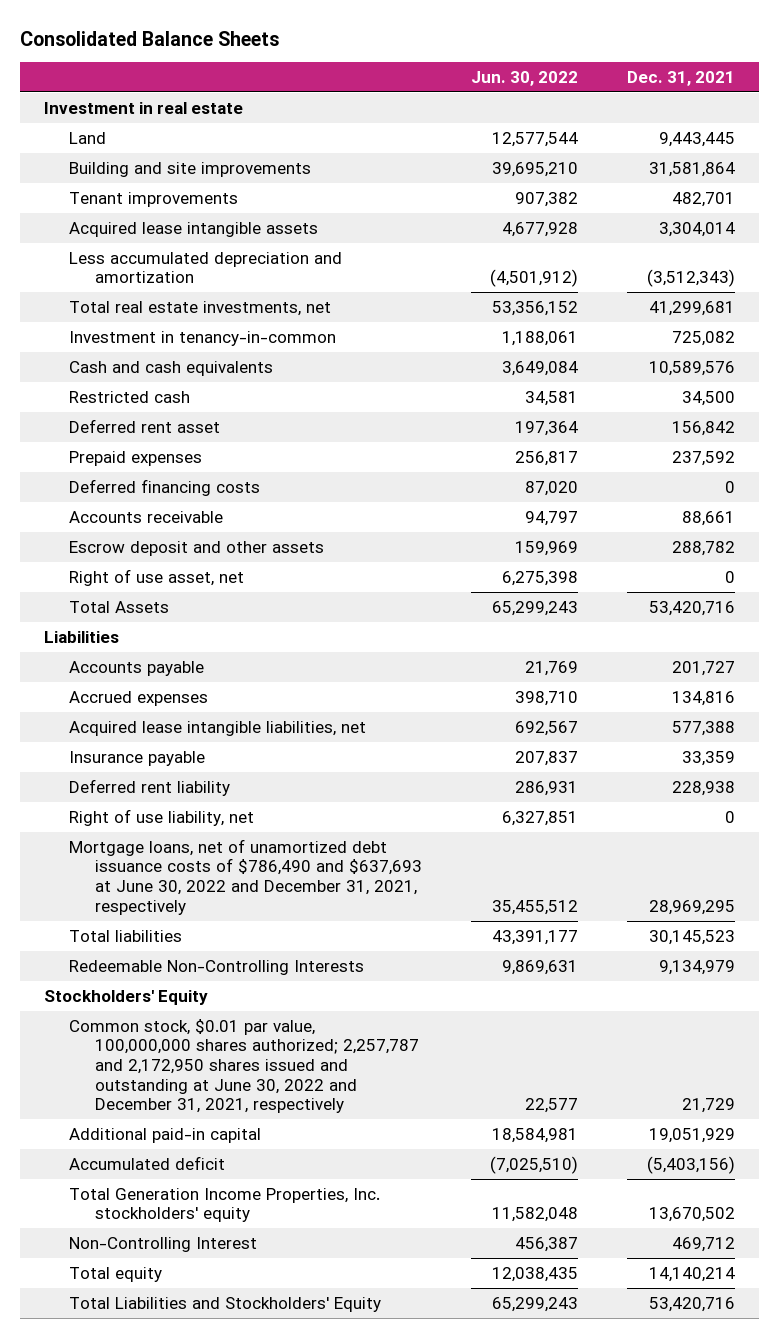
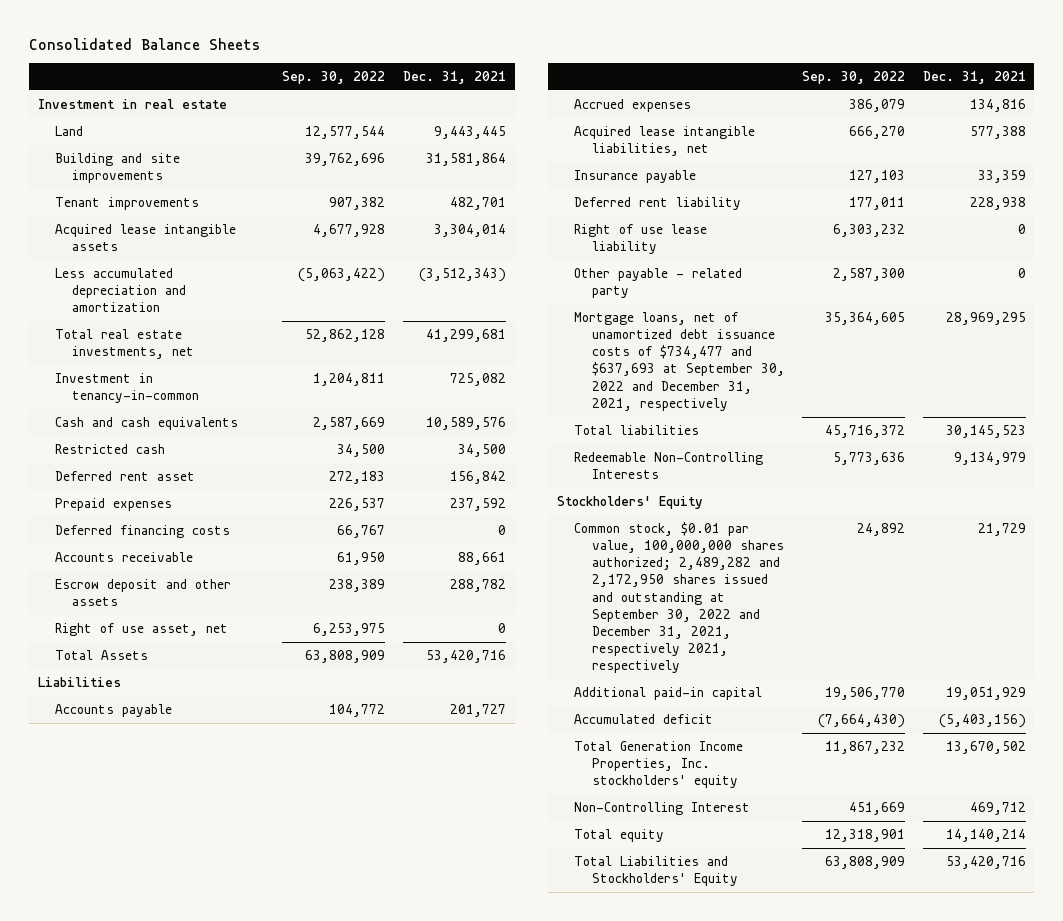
[470,71,578,87] Jun. 30, 2022 -> none
none -> [282,71,386,85] Sep. 30, 2022
[69,808,255,826] Right of use liability, net -> [574,223,708,255] Right of use lease liability
none -> [574,267,743,299] Other payable - related party
[69,838,422,915] Mortgage loans, net of unamortized debt issuance costs of $786,490 and $637,693 at June 30, 2022 and December 31, 2021, respectively -> [574,311,785,411] Mortgage loans, net of unamortized debt issuance costs of $734,477 and $637,693 at September 30, 2022 and December 31, 2021, respectively
[69,1018,419,1114] Common stock, $0.01 par value, 100,000,000 shares authorized; 2,257,787 and 2,172,950 shares issued and outstanding at June 30, 2022 and December 31, 2021, respectively -> [574,521,784,674] Common stock, $0.01 par value, 100,000,000 shares authorized; 2,489,282 and 2,172,950 shares issued and outstanding at September 30, 2022 and December 31, 2021, respectively 2021, respectively

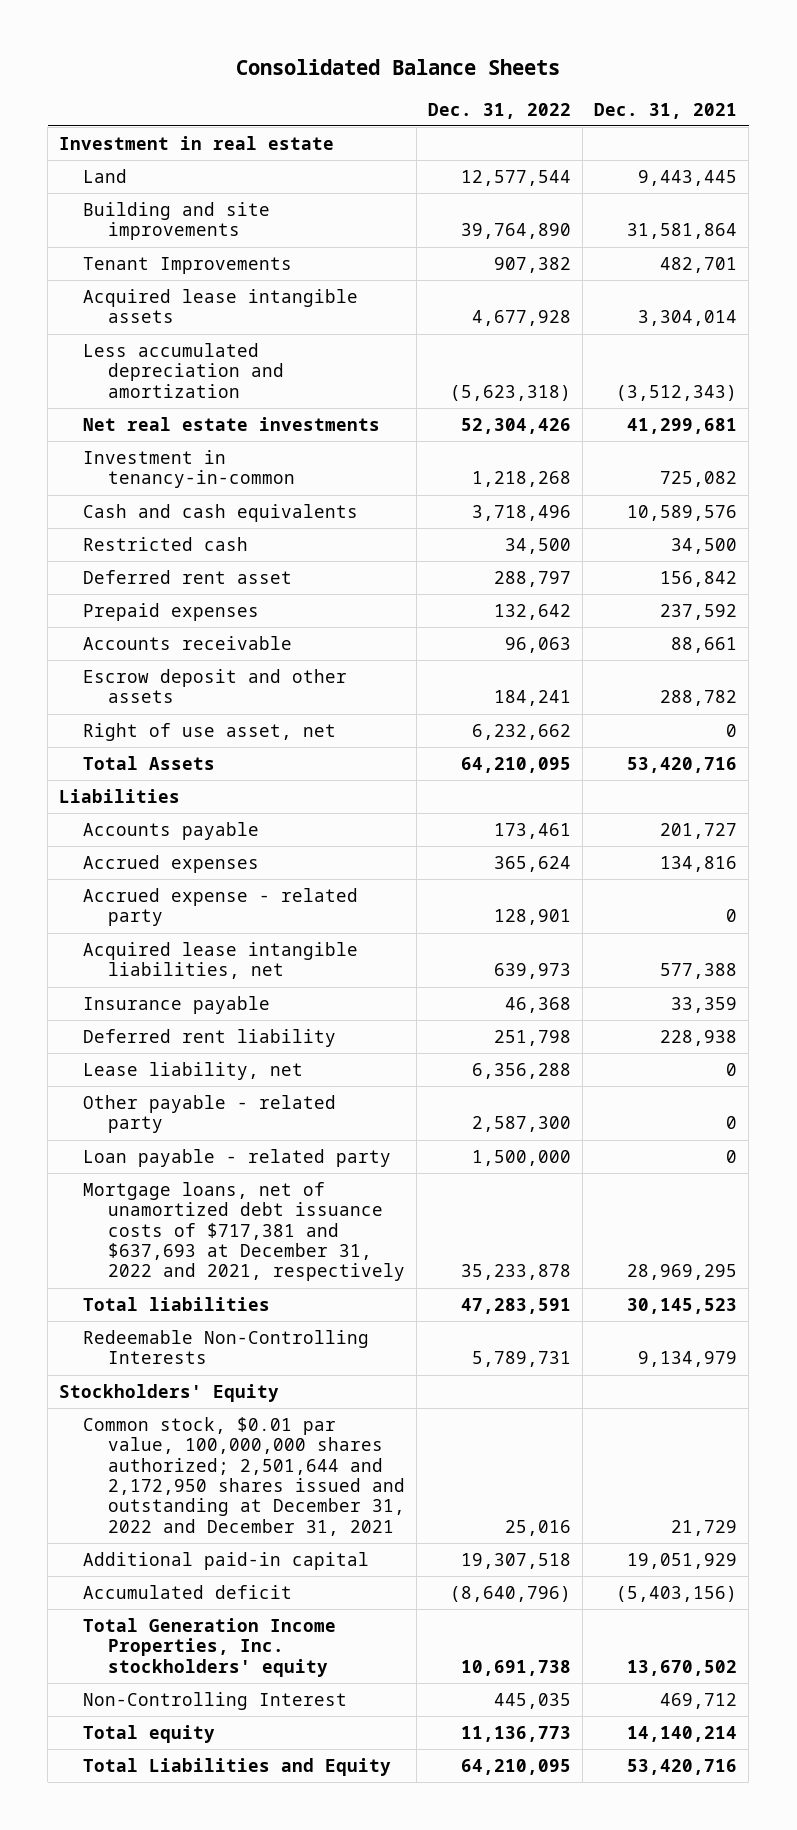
[282,71,386,85] Sep. 30, 2022 -> none
none -> [427,102,571,119] Dec. 31, 2022
[54,196,199,210] Tenant improvements -> [83,256,293,274] Tenant Improvements
[54,328,194,360] Total real estate investments, net -> [83,416,381,431] Net real estate investments
[54,524,230,538] Deferred financing costs -> none
none -> [83,887,359,927] Accrued expense - related party
[574,223,708,255] Right of use lease liability -> [83,1061,304,1080] Lease liability, net
none -> [83,1148,392,1167] Loan payable - related party
[574,311,785,411] Mortgage loans, net of unamortized debt issuance costs of $734,477 and $637,693 at September 30, 2022 and December 31, 2021, respectively -> [83,1181,405,1282] Mortgage loans, net of unamortized debt issuance costs of $717,381 and $637,693 at December 31, 2022 and 2021, respectively
[574,521,784,674] Common stock, $0.01 par value, 100,000,000 shares authorized; 2,489,282 and 2,172,950 shares issued and outstanding at September 30, 2022 and December 31, 2021, respectively 2021, respectively -> [83,1416,405,1536] Common stock, $0.01 par value, 100,000,000 shares authorized; 2,501,644 and 2,172,950 shares issued and outstanding at December 31, 2022 and December 31, 2021
[574,855,738,887] Total Liabilities and Stockholders' Equity -> [83,1757,392,1776] Total Liabilities and Equity

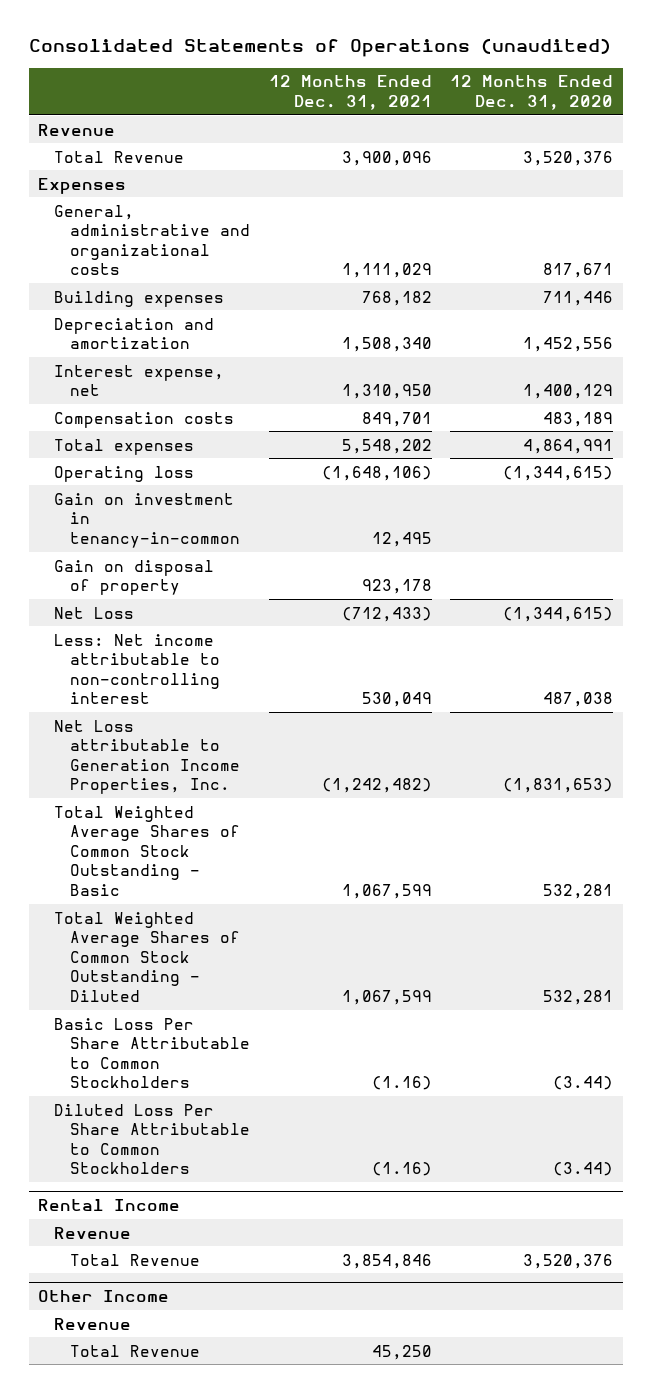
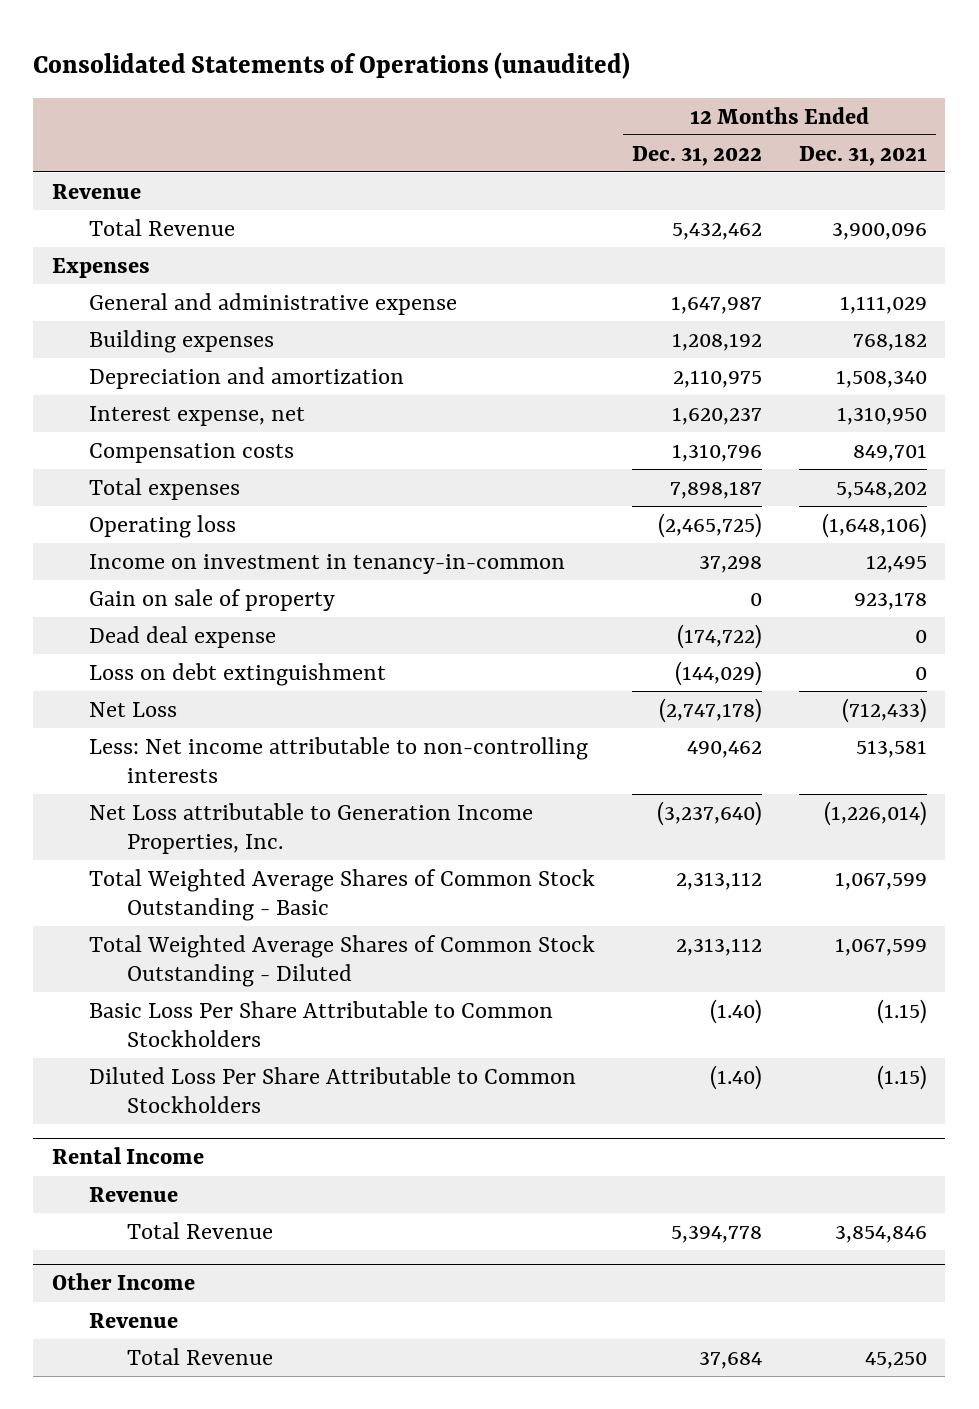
[450,75,614,110] 12 Months Ended Dec. 31, 2020 -> none
none -> [632,145,763,166] Dec. 31, 2022
[54,204,251,276] General, administrative and organizational costs -> [89,292,458,315] General and administrative expense
[54,492,241,548] Gain on investment in tenancy-in-common -> [89,553,566,574] Income on investment in tenancy-in-common
[54,559,215,596] Gain on disposal of property -> [89,588,336,611] Gain on sale of property
none -> [89,625,277,648] Dead deal expense
none -> [89,662,387,686] Loss on debt extinguishment
[54,633,221,705] Less: Net income attributable to non-controlling interest -> [89,736,589,783] Less: Net income attributable to non-controlling interests
[361,692,432,708] 530,049 -> [855,739,927,758] 513,581
[321,778,432,794] (1,242,482) -> [823,800,927,826] (1,226,014)
[371,1076,432,1091] (1.16) -> [876,998,927,1024] (1.15)
[371,1162,432,1177] (1.16) -> [876,1064,927,1090] (1.15)

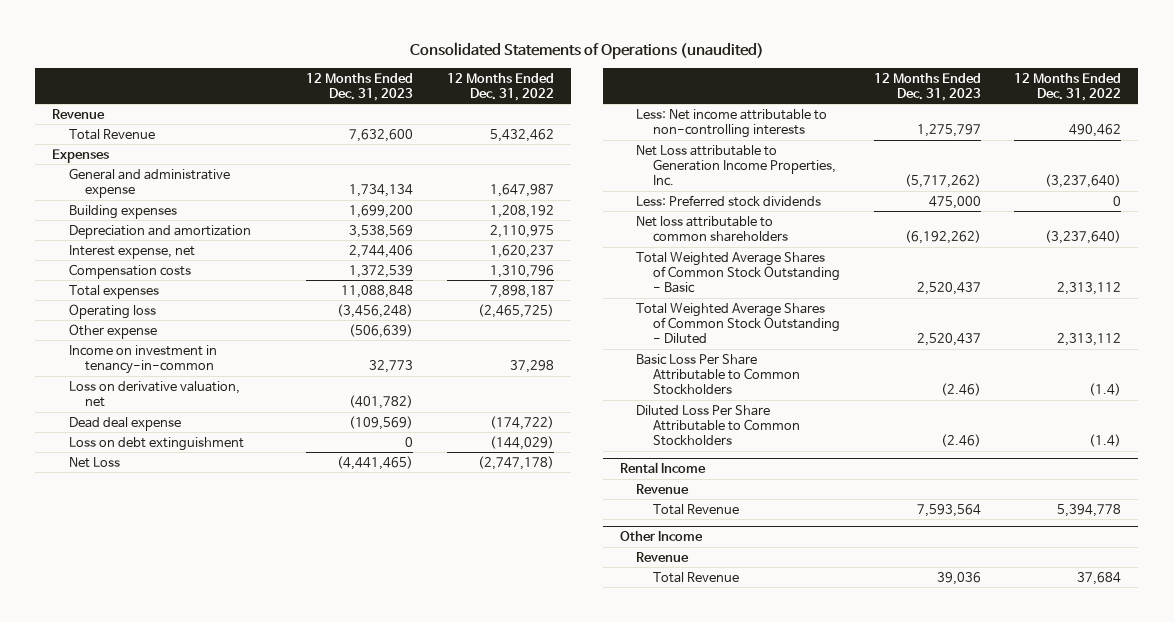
[798,145,927,166] Dec. 31, 2021 -> none
none -> [305,72,413,101] 12 Months Ended Dec. 31, 2023
none -> [68,323,157,339] Other expense
[89,588,336,611] Gain on sale of property -> none
none -> [68,380,240,407] Loss on derivative valuation, net
none -> [636,194,822,207] Less: Preferred stock dividends
none -> [636,215,788,242] Net loss attributable to common shareholders
[710,998,763,1024] (1.40) -> [1089,383,1122,397] (1.4)
[710,1064,763,1090] (1.40) -> [1089,434,1122,448] (1.4)

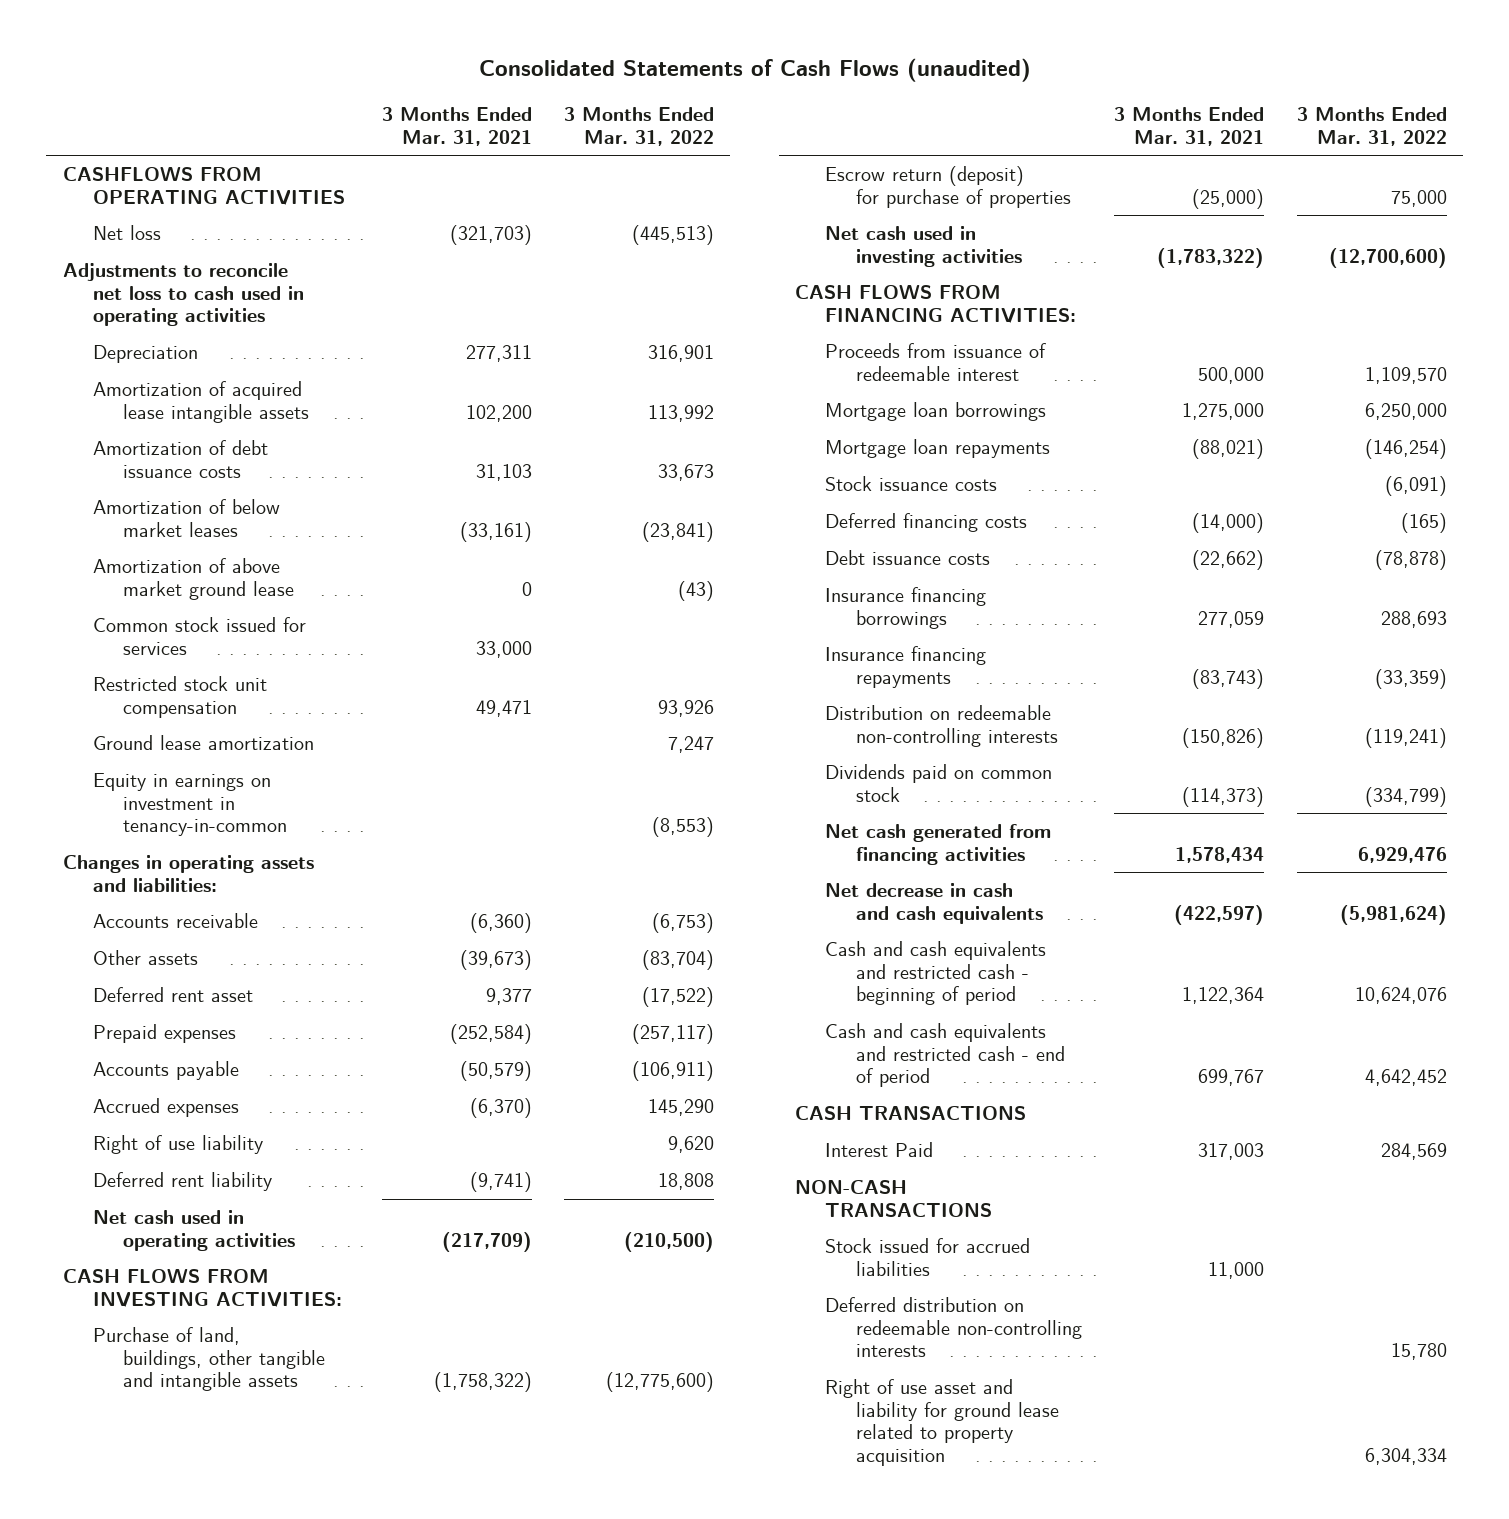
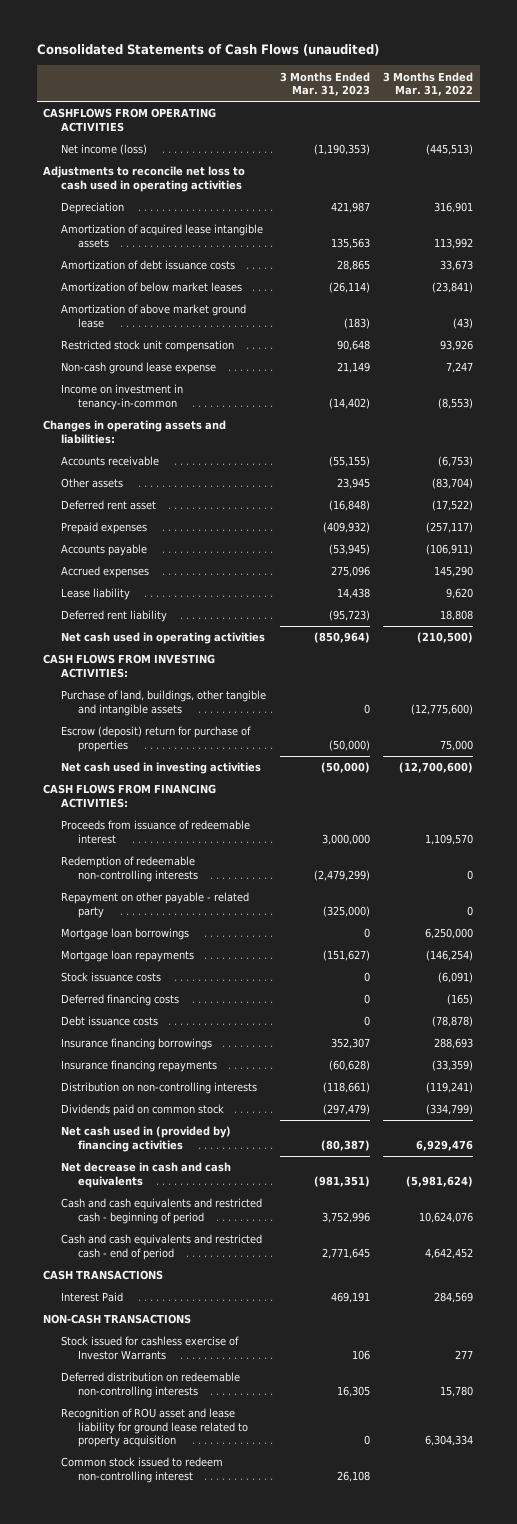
[381,107,532,146] 3 Months Ended Mar. 31, 2021 -> none
none -> [279,71,370,97] 3 Months Ended Mar. 31, 2023
[92,225,161,241] Net loss -> [60,144,147,156] Net income (loss)
[92,617,306,655] Common stock issued for services -> none
[92,735,314,751] Ground lease amortization -> [60,362,216,375] Non-cash ground lease expense
[92,773,288,837] Equity in earnings on investment in tenancy-in-common -> [60,384,183,410] Income on investment in tenancy-in-common
[92,1135,263,1155] Right of use liability -> [60,588,130,601] Lease liability
[825,166,1071,208] Escrow return (deposit) for purchase of properties -> [60,726,251,752] Escrow (deposit) return for purchase of properties
none -> [60,856,199,882] Redemption of redeemable non-controlling interests
none -> [60,892,249,918] Repayment on other payable - related party
[825,705,1058,747] Distribution on redeemable non-controlling interests -> [60,1082,257,1095] Distribution on non-controlling interests
[825,824,1052,865] Net cash generated from financing activities -> [60,1126,231,1152] Net cash used in (provided by) financing activities
[825,1238,1031,1276] Stock issued for accrued liabilities -> none
none -> [60,1336,239,1360] Stock issued for cashless exercise of Investor Warrants
[825,1379,1059,1466] Right of use asset and liability for ground lease related to property acquisition -> [60,1408,249,1448] Recognition of ROU asset and lease liability for ground lease related to property acquisition
none -> [60,1457,223,1483] Common stock issued to redeem non-controlling interest

